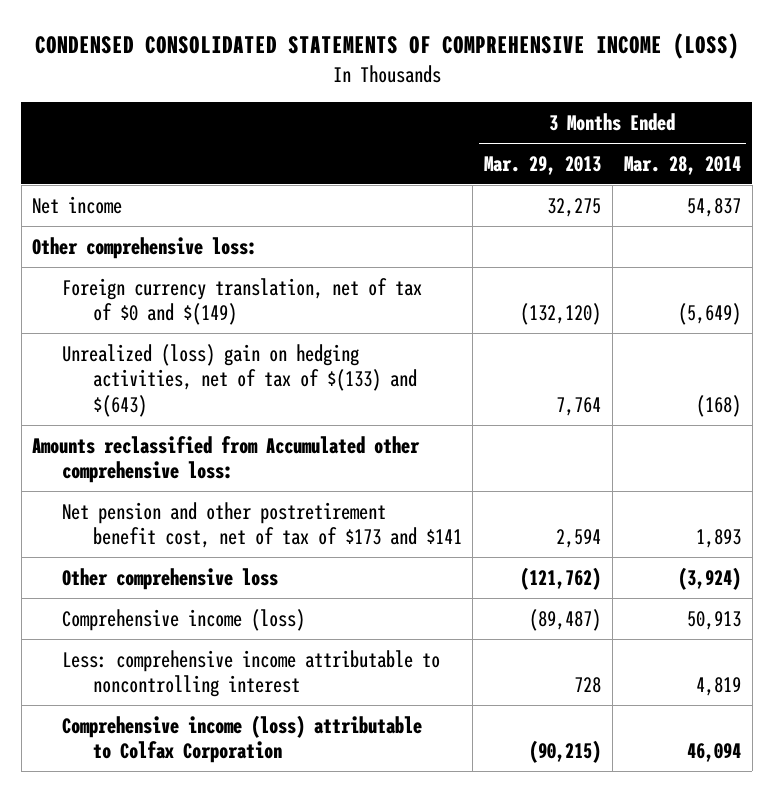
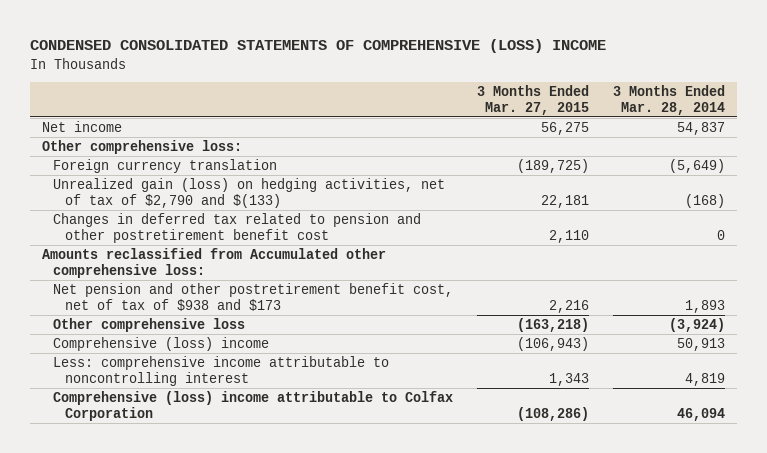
[34,33,739,60] CONDENSED CONSOLIDATED STATEMENTS OF COMPREHENSIVE INCOME (LOSS) -> [29,39,606,54] CONDENSED CONSOLIDATED STATEMENTS OF COMPREHENSIVE (LOSS) INCOME
[484,155,602,175] Mar. 29, 2013 -> none
none -> [477,84,590,115] 3 Months Ended Mar. 27, 2015
[62,277,423,326] Foreign currency translation, net of tax of $0 and $(149) -> [53,158,278,173] Foreign currency translation
[62,343,417,418] Unrealized (loss) gain on hedging activities, net of tax of $(133) and $(643) -> [53,177,446,208] Unrealized gain (loss) on hedging activities, net of tax of $2,790 and $(133)
none -> [53,212,422,243] Changes in deferred tax related to pension and other postretirement benefit cost
[62,501,462,549] Net pension and other postretirement benefit cost, net of tax of $173 and $141 -> [53,282,454,311] Net pension and other postretirement benefit cost, net of tax of $938 and $173
[62,608,306,631] Comprehensive income (loss) -> [53,336,270,351] Comprehensive (loss) income
[62,714,423,764] Comprehensive income (loss) attributable to Colfax Corporation -> [53,390,454,421] Comprehensive (loss) income attributable to Colfax Corporation

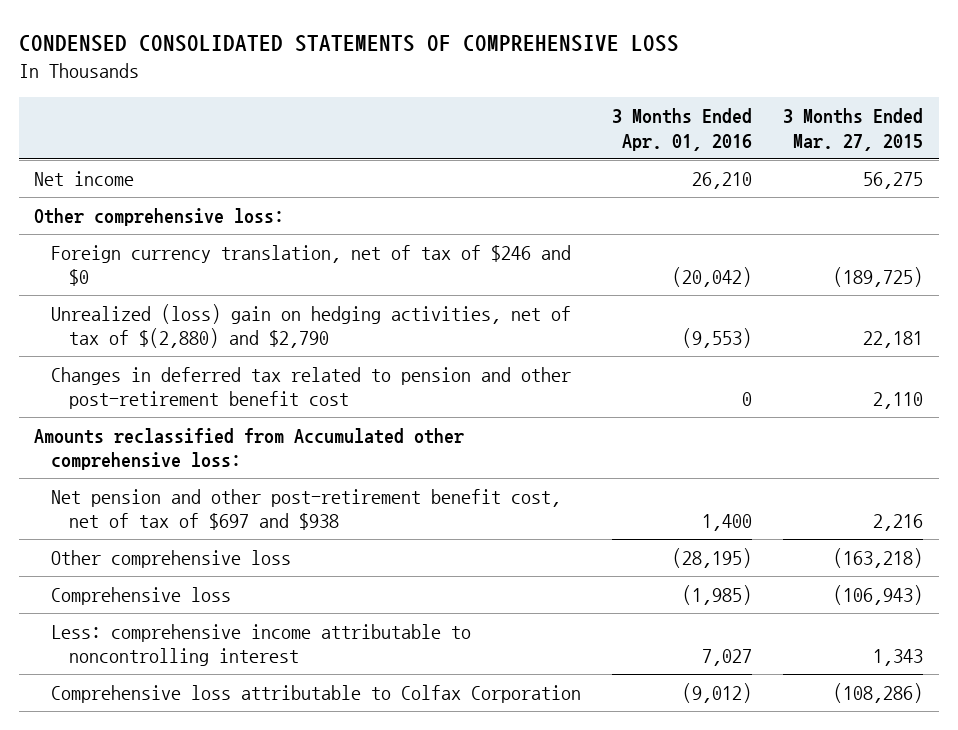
[29,39,606,54] CONDENSED CONSOLIDATED STATEMENTS OF COMPREHENSIVE (LOSS) INCOME -> [18,34,679,52] CONDENSED CONSOLIDATED STATEMENTS OF COMPREHENSIVE LOSS
[613,84,726,115] 3 Months Ended Mar. 28, 2014 -> none
none -> [612,107,753,151] 3 Months Ended Apr. 01, 2016
[53,158,278,173] Foreign currency translation -> [51,244,572,287] Foreign currency translation, net of tax of $246 and $0
[53,177,446,208] Unrealized gain (loss) on hedging activities, net of tax of $2,790 and $(133) -> [51,303,572,349] Unrealized (loss) gain on hedging activities, net of tax of $(2,880) and $2,790
[53,212,422,243] Changes in deferred tax related to pension and other postretirement benefit cost -> [51,366,572,410] Changes in deferred tax related to pension and other post-retirement benefit cost
[53,282,454,311] Net pension and other postretirement benefit cost, net of tax of $938 and $173 -> [51,488,562,531] Net pension and other post-retirement benefit cost, net of tax of $697 and $938
[53,336,270,351] Comprehensive (loss) income -> [51,586,232,605] Comprehensive loss
[53,390,454,421] Comprehensive (loss) income attributable to Colfax Corporation -> [51,684,582,703] Comprehensive loss attributable to Colfax Corporation

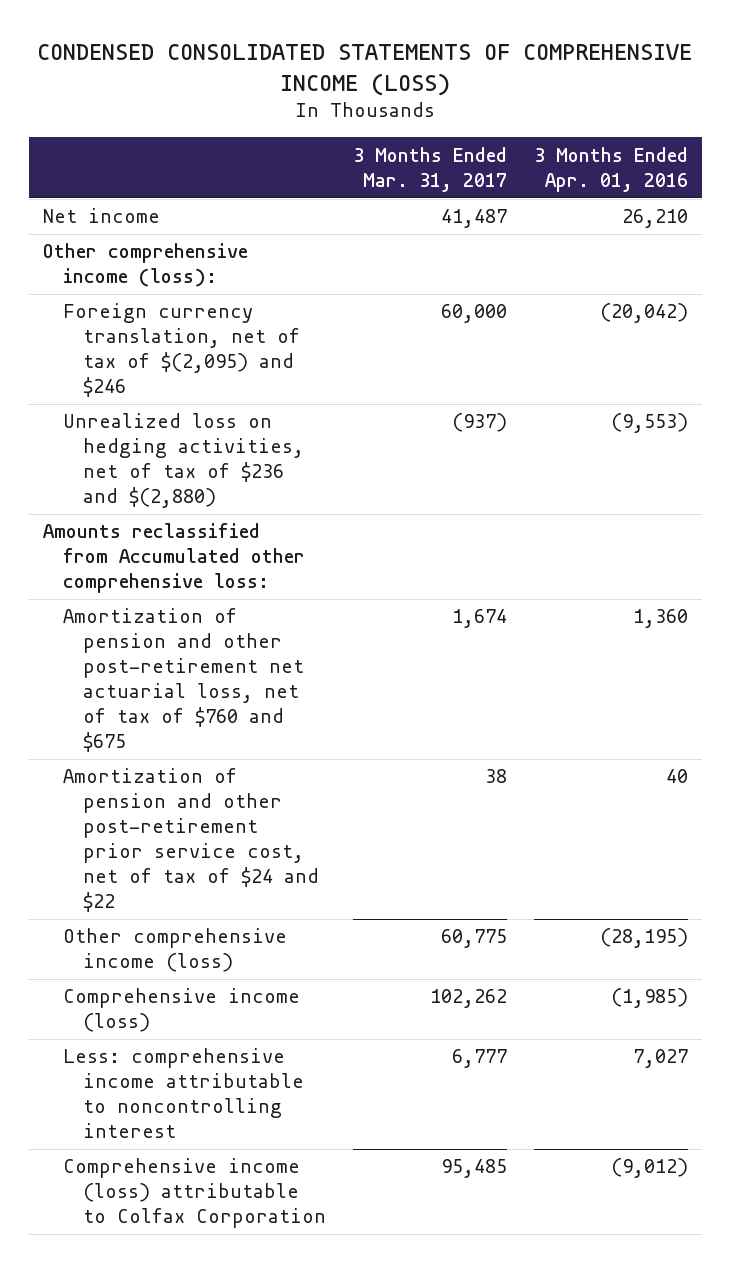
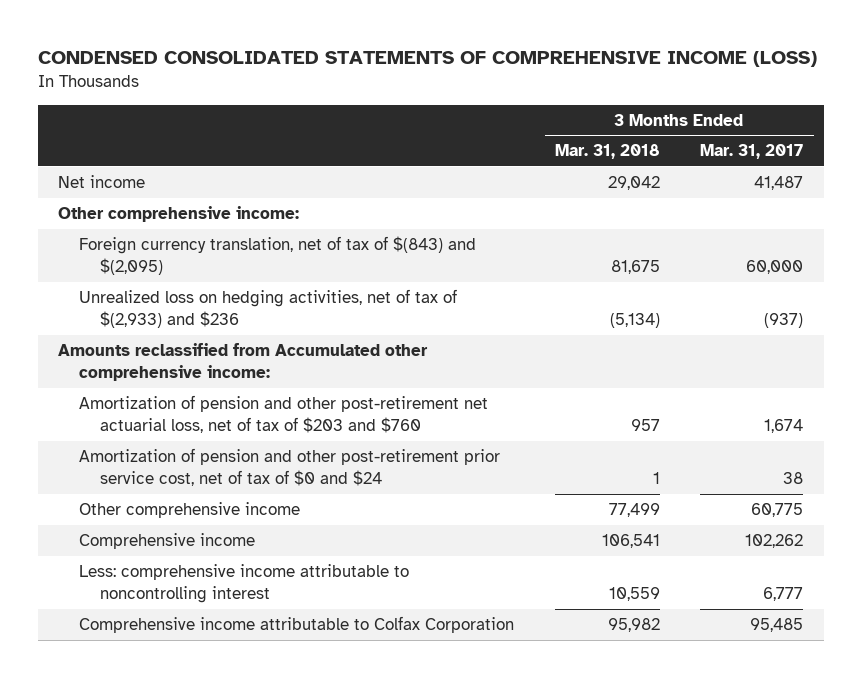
[534,146,689,192] 3 Months Ended Apr. 01, 2016 -> none
none -> [554,144,660,160] Mar. 31, 2018
[42,243,248,288] Other comprehensive income (loss): -> [57,206,299,223] Other comprehensive income:
[62,303,300,398] Foreign currency translation, net of tax of $(2,095) and $246 -> [79,236,477,276] Foreign currency translation, net of tax of $(843) and $(2,095)
[62,413,304,509] Unrealized loss on hedging activities, net of tax of $236 and $(2,880) -> [79,289,458,329] Unrealized loss on hedging activities, net of tax of $(2,933) and $236
[42,523,305,594] Amounts reclassified from Accumulated other comprehensive loss: -> [57,343,428,382] Amounts reclassified from Accumulated other comprehensive income:
[62,608,304,753] Amortization of pension and other post-retirement net actuarial loss, net of tax of $760 and $675 -> [79,395,489,434] Amortization of pension and other post-retirement net actuarial loss, net of tax of $203 and $760
[62,768,319,913] Amortization of pension and other post-retirement prior service cost, net of tax of $24 and $22 -> [79,448,501,487] Amortization of pension and other post-retirement prior service cost, net of tax of $0 and $24
[62,928,287,973] Other comprehensive income (loss) -> [79,502,301,519] Other comprehensive income
[62,988,300,1033] Comprehensive income (loss) -> [79,533,256,550] Comprehensive income
[62,1158,326,1229] Comprehensive income (loss) attributable to Colfax Corporation -> [79,616,515,634] Comprehensive income attributable to Colfax Corporation

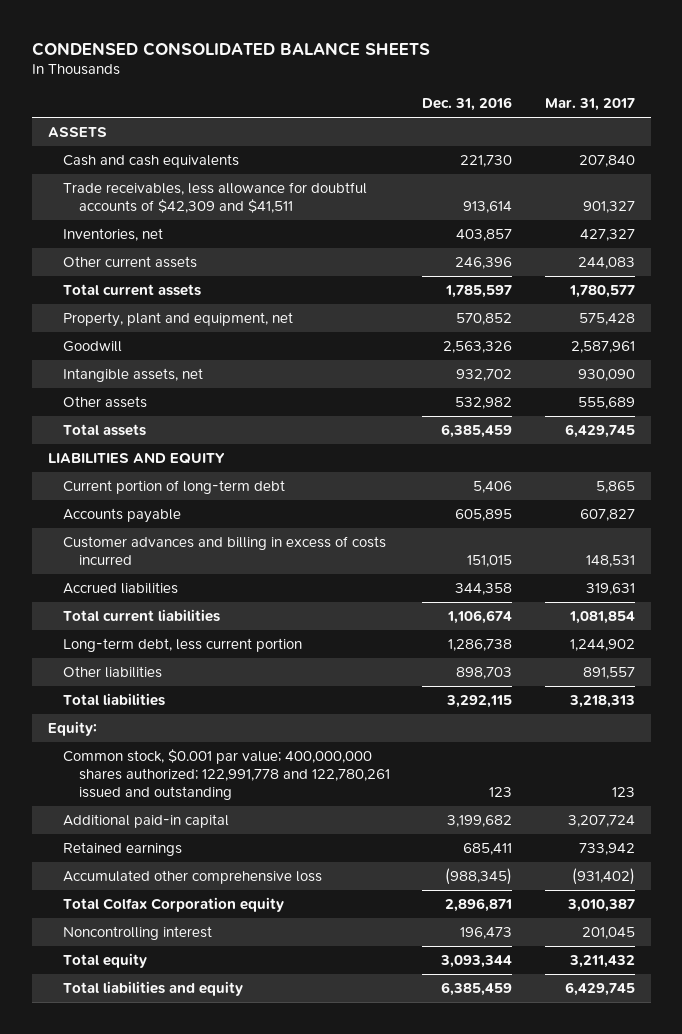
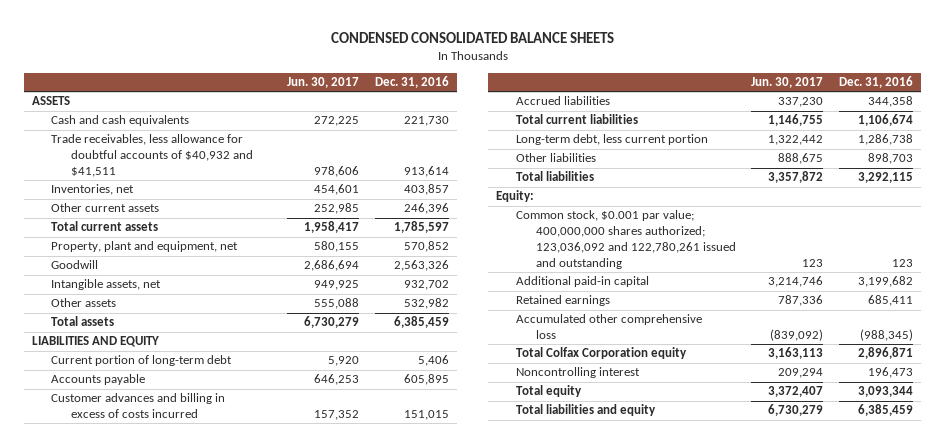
[544,98,635,112] Mar. 31, 2017 -> none
none -> [287,77,360,89] Jun. 30, 2017
[63,181,368,214] Trade receivables, less allowance for doubtful accounts of $42,309 and $41,511 -> [51,134,254,177] Trade receivables, less allowance for doubtful accounts of $40,932 and $41,511
[63,748,390,801] Common stock, $0.001 par value; 400,000,000 shares authorized; 122,991,778 and 122,780,261 issued and outstanding -> [515,210,736,269] Common stock, $0.001 par value; 400,000,000 shares authorized; 123,036,092 and 122,780,261 issued and outstanding

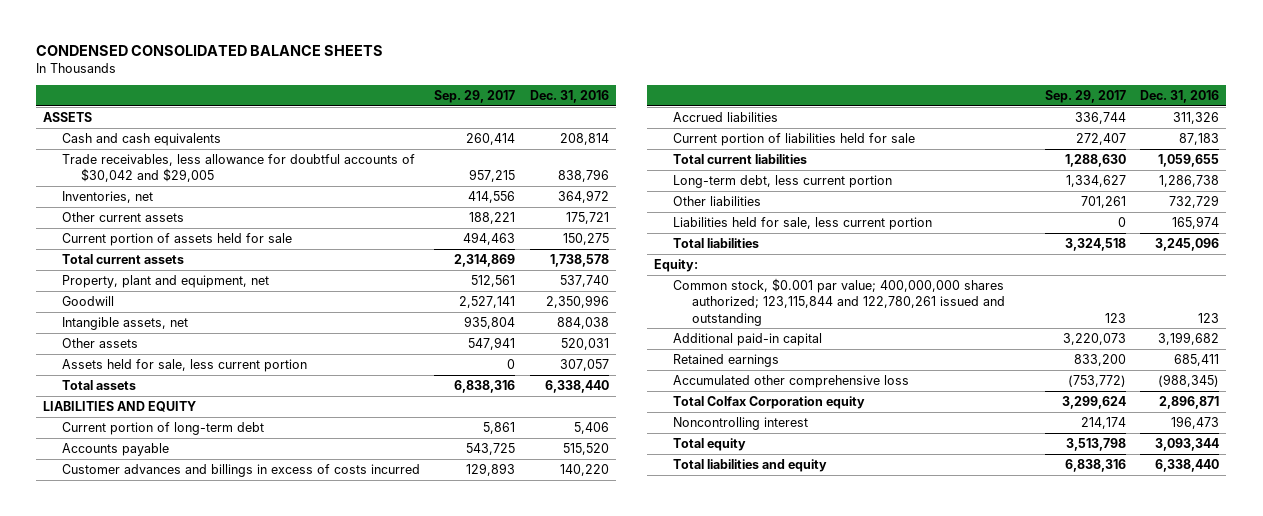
[287,77,360,89] Jun. 30, 2017 -> none
none -> [434,90,516,104] Sep. 29, 2017
[403,116,449,127] 221,730 -> [559,132,609,145] 208,814
[51,134,254,177] Trade receivables, less allowance for doubtful accounts of $40,932 and $41,511 -> [62,153,416,183] Trade receivables, less allowance for doubtful accounts of $30,042 and $29,005
[403,165,449,177] 913,614 -> [557,169,609,183] 838,796
[403,184,449,196] 403,857 -> [557,189,609,203] 364,972
[403,203,449,215] 246,396 -> [565,211,609,224] 175,721
none -> [62,232,293,246] Current portion of assets held for sale
[393,221,449,234] 1,785,597 -> [549,253,609,267] 1,738,578
[403,241,449,253] 570,852 -> [559,274,609,287] 537,740
[393,260,449,272] 2,563,326 -> [545,294,609,308] 2,350,996
[403,280,449,291] 932,702 -> [556,316,609,329] 884,038
[403,298,449,310] 532,982 -> [560,337,609,350] 520,031
none -> [62,358,308,372] Assets held for sale, less current portion
[393,316,449,329] 6,385,459 -> [544,379,609,393] 6,338,440
[403,374,449,386] 605,895 -> [562,442,609,455] 515,520
[51,393,226,419] Customer advances and billing in excess of costs incurred -> [62,463,421,477] Customer advances and billings in excess of costs incurred
[403,410,449,421] 151,015 -> [559,463,609,476] 140,220
[868,96,914,108] 344,358 -> [1173,111,1220,124] 311,326
none -> [672,132,915,146] Current portion of liabilities held for sale
[858,114,914,127] 1,106,674 -> [1158,153,1220,167] 1,059,655
[868,153,914,165] 898,703 -> [1169,194,1220,208] 732,729
none -> [672,216,932,230] Liabilities held for sale, less current portion
[858,172,914,184] 3,292,115 -> [1155,237,1220,251] 3,245,096
[515,210,736,269] Common stock, $0.001 par value; 400,000,000 shares authorized; 123,036,092 and 122,780,261 issued and outstanding -> [672,277,1005,326] Common stock, $0.001 par value; 400,000,000 shares authorized; 123,115,844 and 122,780,261 issued and outstanding
[858,404,914,417] 6,385,459 -> [1155,458,1220,472] 6,338,440

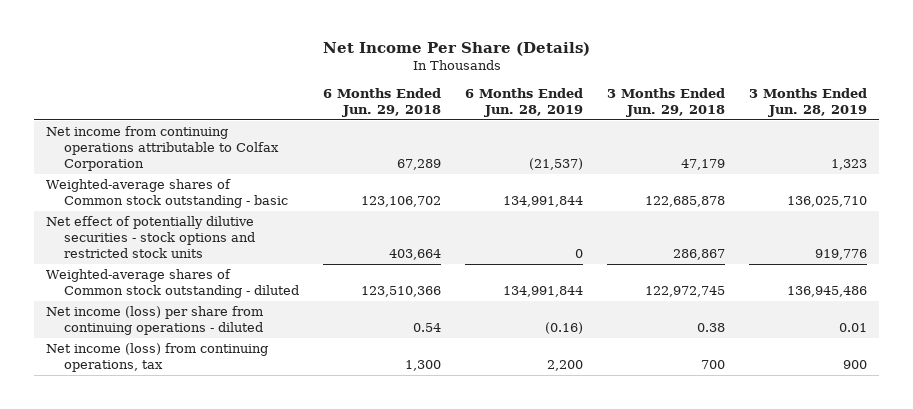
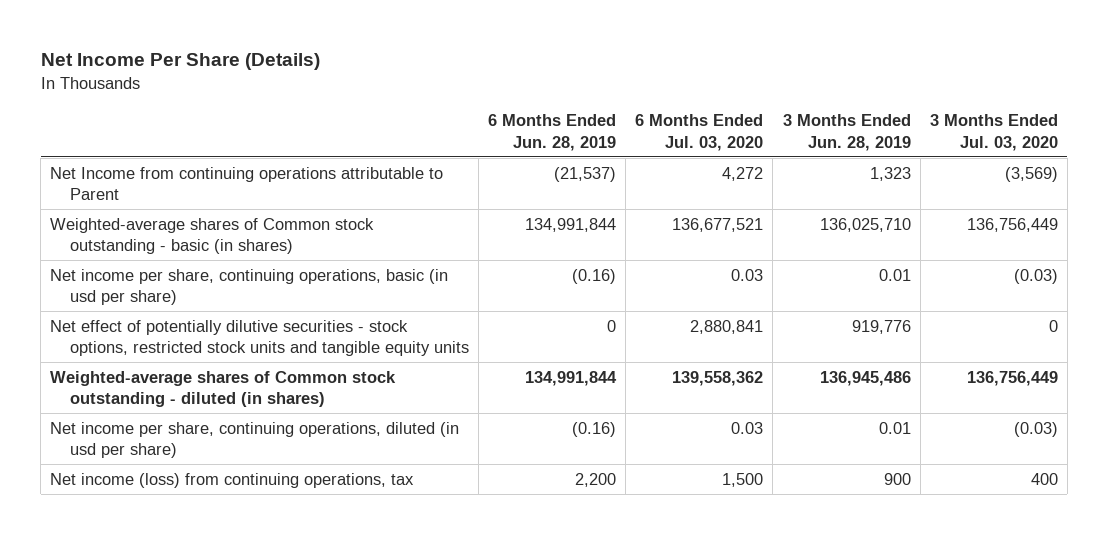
[323,87,442,117] 6 Months Ended Jun. 29, 2018 -> none
[607,87,726,117] 3 Months Ended Jun. 29, 2018 -> none
none -> [635,114,764,151] 6 Months Ended Jul. 03, 2020
none -> [929,114,1058,151] 3 Months Ended Jul. 03, 2020
[46,126,280,172] Net income from continuing operations attributable to Colfax Corporation -> [50,166,444,201] Net Income from continuing operations attributable to Parent
[46,179,289,209] Weighted-average shares of Common stock outstanding - basic -> [50,217,375,255] Weighted-average shares of Common stock outstanding - basic (in shares)
none -> [50,268,449,306] Net income per share, continuing operations, basic (in usd per share)
[46,216,256,259] Net effect of potentially dilutive securities - stock options and restricted stock units -> [50,319,469,357] Net effect of potentially dilutive securities - stock options, restricted stock units and tangible equity units
[46,269,300,299] Weighted-average shares of Common stock outstanding - diluted -> [50,370,397,408] Weighted-average shares of Common stock outstanding - diluted (in shares)
[46,306,264,336] Net income (loss) per share from continuing operations - diluted -> [50,421,460,459] Net income per share, continuing operations, diluted (in usd per share)

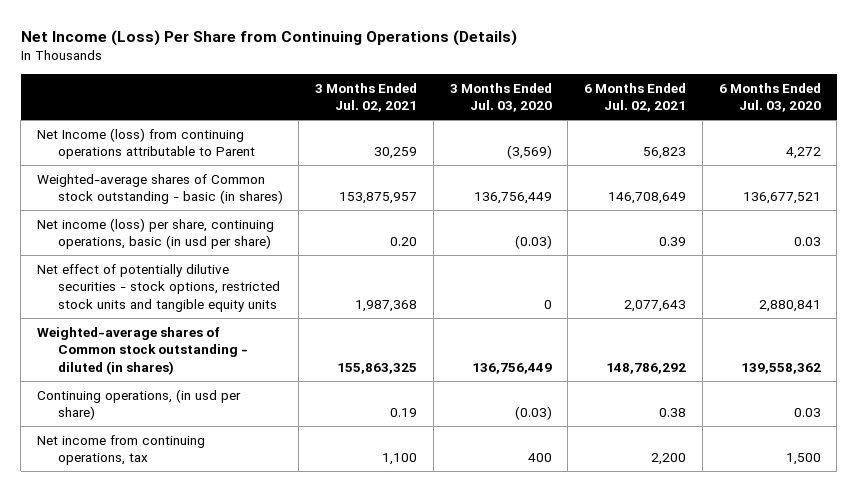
[40,53,320,71] Net Income Per Share (Details) -> [20,29,517,46] Net Income (Loss) Per Share from Continuing Operations (Details)
[487,114,616,151] 6 Months Ended Jun. 28, 2019 -> none
[782,114,911,151] 3 Months Ended Jun. 28, 2019 -> none
none -> [315,82,418,113] 3 Months Ended Jul. 02, 2021
none -> [584,82,687,113] 6 Months Ended Jul. 02, 2021
[50,166,444,201] Net Income from continuing operations attributable to Parent -> [36,127,255,160] Net Income (loss) from continuing operations attributable to Parent
[50,268,449,306] Net income per share, continuing operations, basic (in usd per share) -> [36,217,274,250] Net income (loss) per share, continuing operations, basic (in usd per share)
[50,421,460,459] Net income per share, continuing operations, diluted (in usd per share) -> [36,388,241,421] Continuing operations, (in usd per share)
[50,472,415,488] Net income (loss) from continuing operations, tax -> [36,434,205,466] Net income from continuing operations, tax

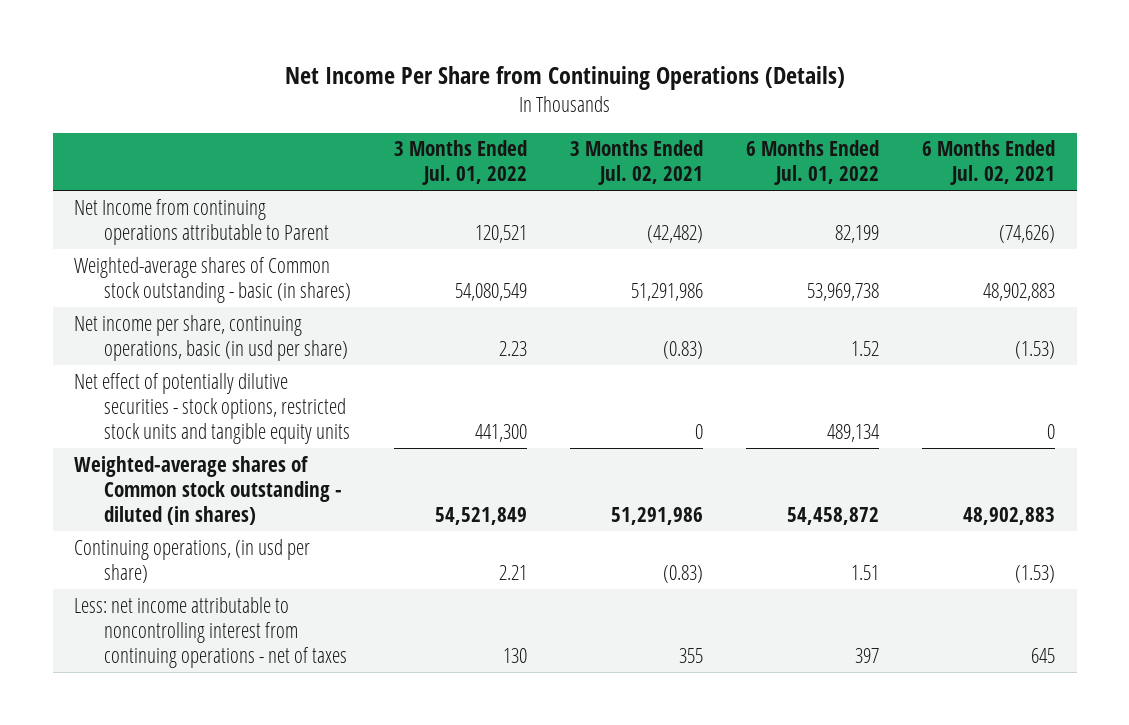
[20,29,517,46] Net Income (Loss) Per Share from Continuing Operations (Details) -> [284,66,845,91] Net Income Per Share from Continuing Operations (Details)
[449,82,552,113] 3 Months Ended Jul. 03, 2020 -> none
[718,82,821,113] 6 Months Ended Jul. 03, 2020 -> none
none -> [393,140,527,186] 3 Months Ended Jul. 01, 2022
none -> [746,140,880,186] 6 Months Ended Jul. 01, 2022
[36,127,255,160] Net Income (loss) from continuing operations attributable to Parent -> [74,198,329,245] Net Income from continuing operations attributable to Parent
[374,147,418,160] 30,259 -> [647,224,704,243] (42,482)
[643,147,687,160] 56,823 -> [999,224,1056,243] (74,626)
[339,192,418,205] 153,875,957 -> [631,282,704,301] 51,291,986
[608,192,687,205] 146,708,649 -> [983,282,1056,301] 48,902,883
[36,217,274,250] Net income (loss) per share, continuing operations, basic (in usd per share) -> [74,314,348,361] Net income per share, continuing operations, basic (in usd per share)
[390,237,418,247] 0.20 -> [663,340,704,359] (0.83)
[659,237,687,247] 0.39 -> [1015,340,1056,359] (1.53)
[355,299,418,312] 1,987,368 -> [695,423,704,439] 0
[624,299,687,312] 2,077,643 -> [1047,423,1056,439] 0
[337,362,418,374] 155,863,325 -> [611,506,704,525] 51,291,986
[606,362,687,374] 148,786,292 -> [963,506,1056,525] 48,902,883
[390,408,418,418] 0.19 -> [663,564,704,583] (0.83)
[659,408,687,418] 0.38 -> [1015,564,1056,583] (1.53)
[36,434,205,466] Net income from continuing operations, tax -> [74,596,347,668] Less: net income attributable to noncontrolling interest from continuing operations - net of taxes
[382,453,418,466] 1,100 -> [679,647,704,663] 355
[651,453,687,466] 2,200 -> [1031,647,1056,663] 645

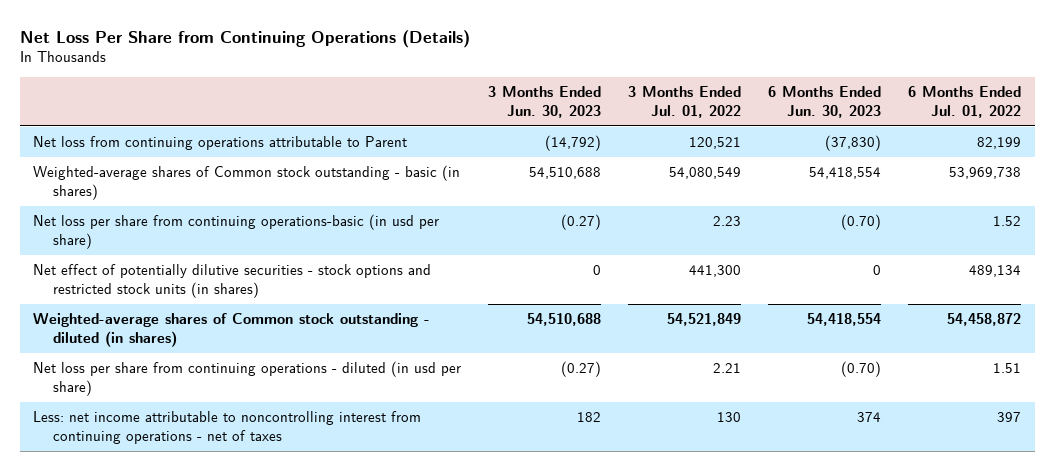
[284,66,845,91] Net Income Per Share from Continuing Operations (Details) -> [19,29,470,48] Net Loss Per Share from Continuing Operations (Details)
[570,140,704,186] 3 Months Ended Jul. 02, 2021 -> none
[922,140,1056,186] 6 Months Ended Jul. 02, 2021 -> none
none -> [488,86,602,119] 3 Months Ended Jun. 30, 2023
none -> [768,86,882,119] 6 Months Ended Jun. 30, 2023
[74,198,329,245] Net Income from continuing operations attributable to Parent -> [33,136,408,151] Net loss from continuing operations attributable to Parent
[74,314,348,361] Net income per share, continuing operations, basic (in usd per share) -> [33,214,440,249] Net loss per share from continuing operations-basic (in usd per share)
[74,372,350,444] Net effect of potentially dilutive securities - stock options, restricted stock units and tangible equity units -> [33,264,432,298] Net effect of potentially dilutive securities - stock options and restricted stock units (in shares)
[74,538,311,583] Continuing operations, (in usd per share) -> [33,361,462,396] Net loss per share from continuing operations - diluted (in usd per share)

